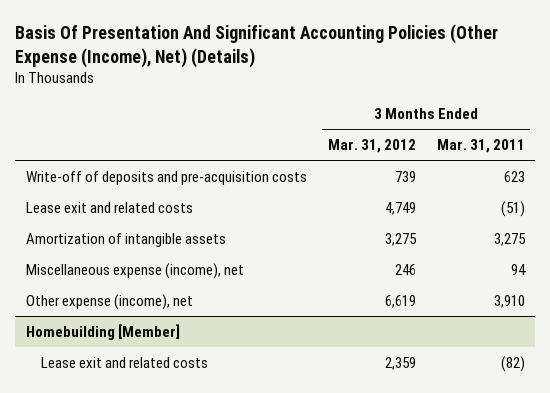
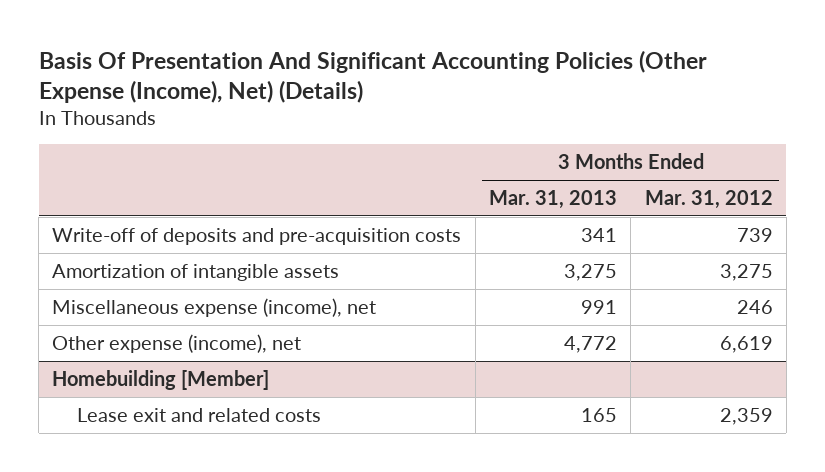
[436,139,525,154] Mar. 31, 2011 -> none
none -> [489,190,618,210] Mar. 31, 2013
[25,201,193,213] Lease exit and related costs -> none

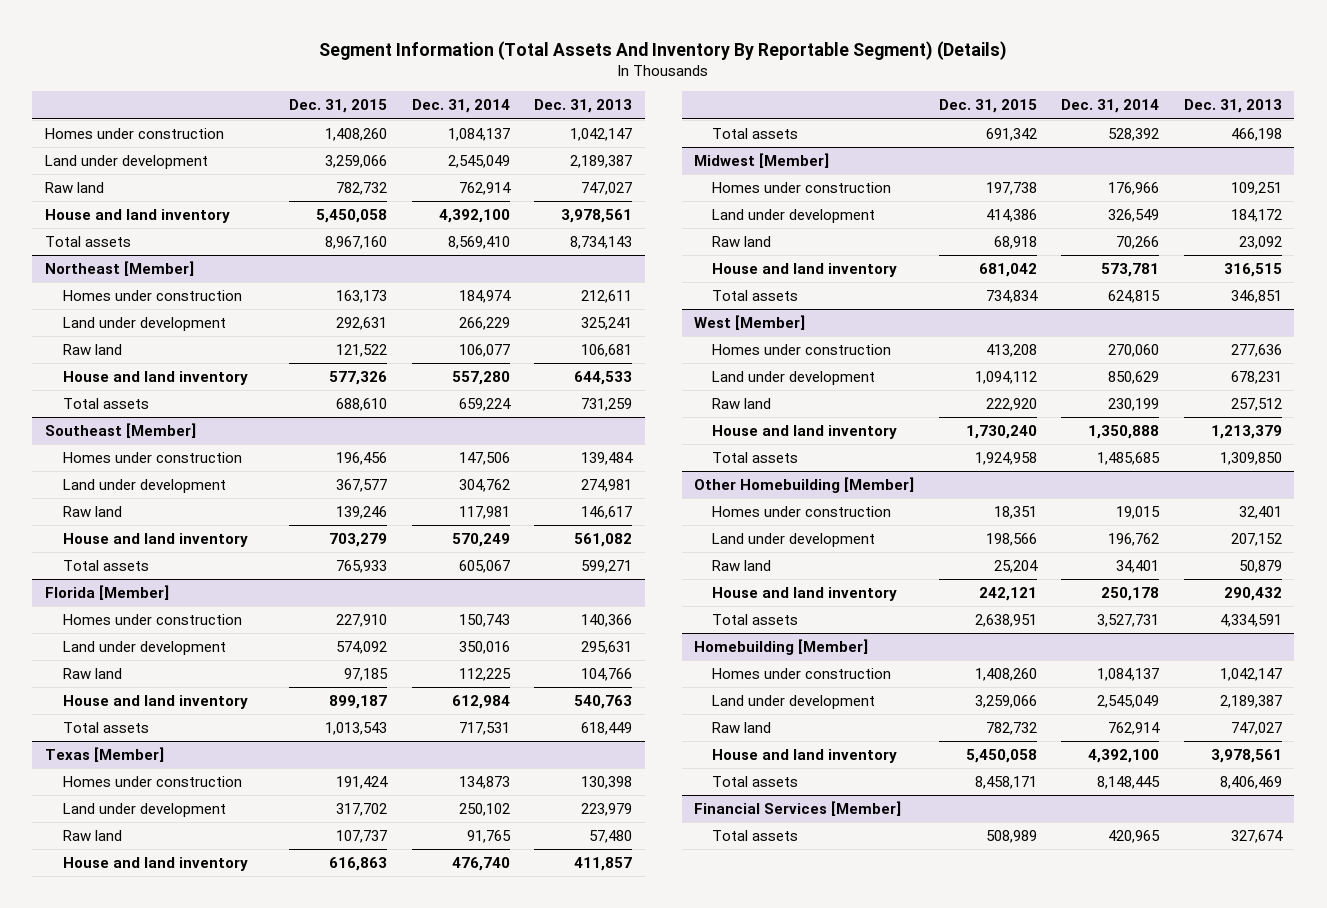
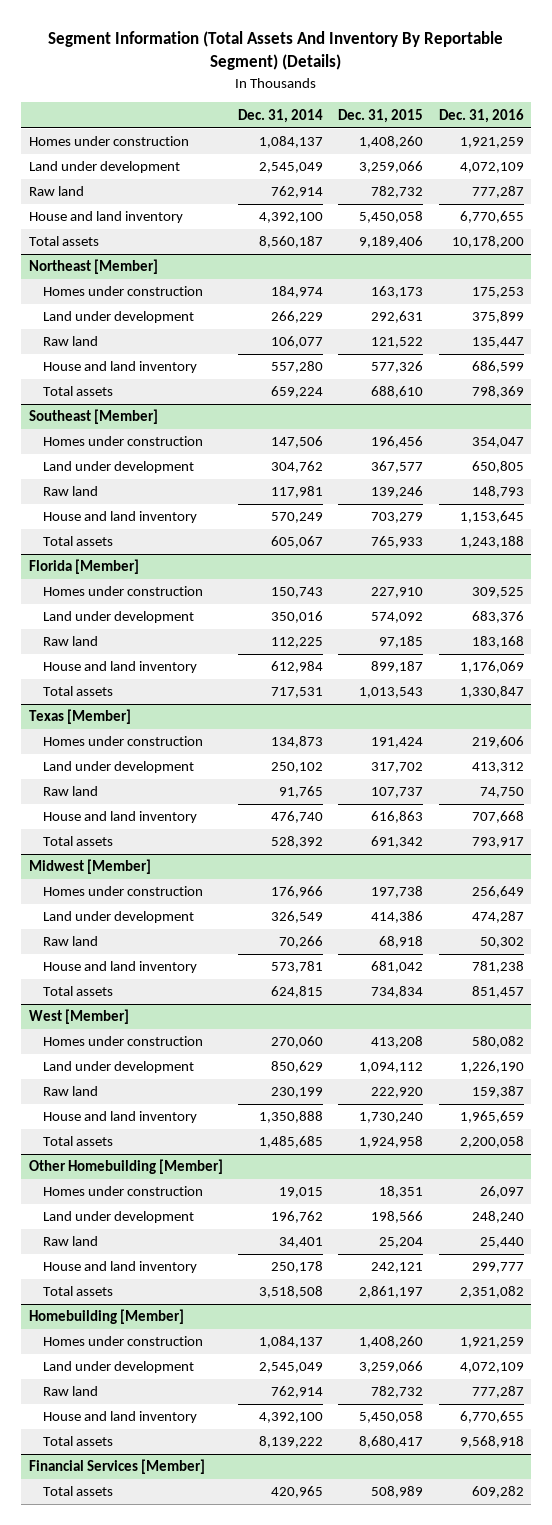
[534,99,633,114] Dec. 31, 2013 -> none
none -> [438,108,524,123] Dec. 31, 2016
[325,236,388,250] 8,967,160 -> [359,236,424,249] 9,189,406
[447,236,510,250] 8,569,410 -> [258,236,323,249] 8,560,187
[974,614,1037,628] 2,638,951 -> [359,1286,424,1299] 2,861,197
[1097,614,1160,628] 3,527,731 -> [258,1286,323,1299] 3,518,508
[974,776,1037,790] 8,458,171 -> [359,1436,424,1449] 8,680,417
[1097,776,1161,790] 8,148,445 -> [258,1436,323,1449] 8,139,222

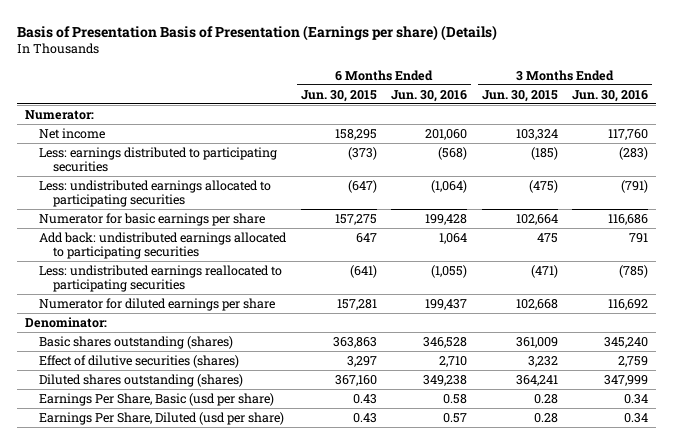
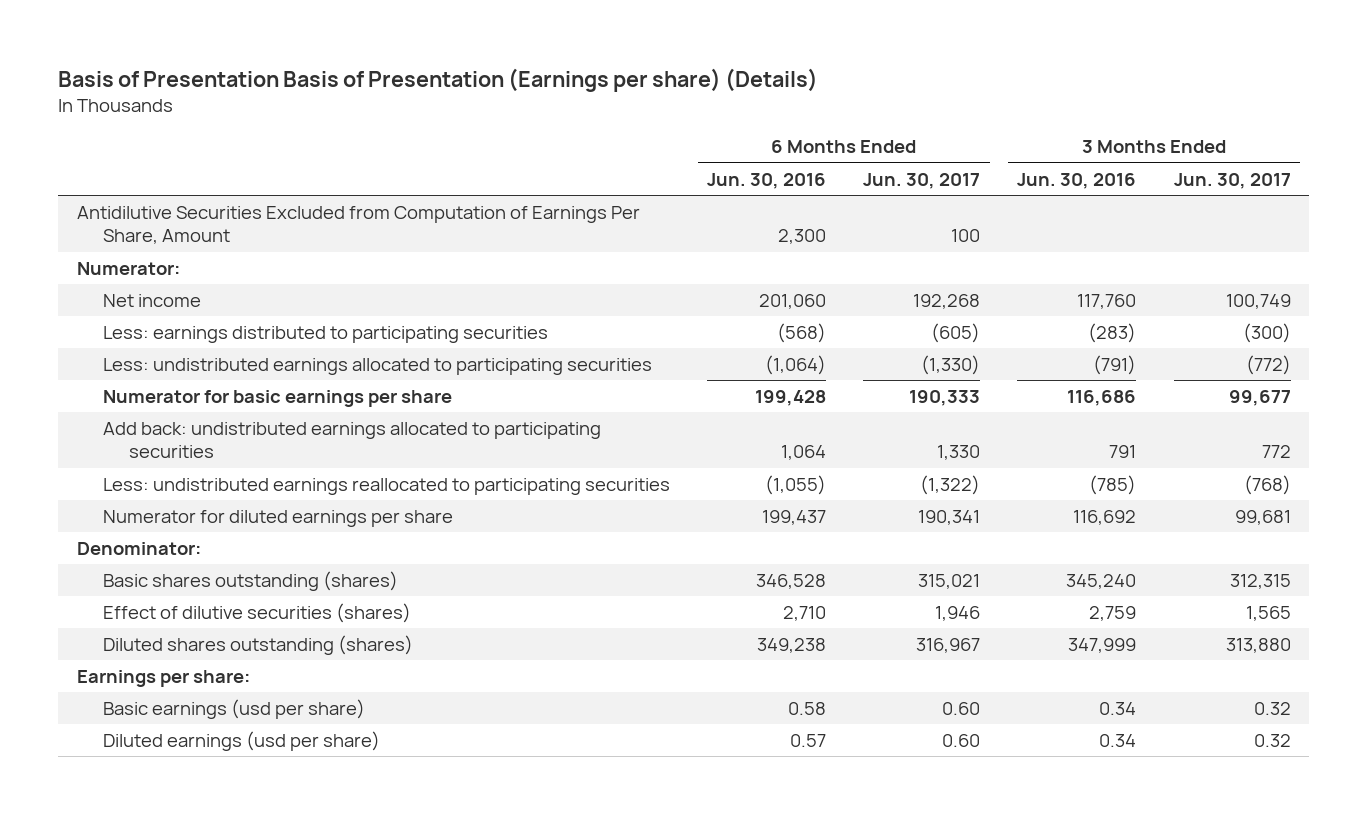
[300,89,377,102] Jun. 30, 2015 -> none
[481,89,558,102] Jun. 30, 2015 -> none
none -> [863,172,981,189] Jun. 30, 2017
none -> [1173,172,1291,189] Jun. 30, 2017
none -> [76,205,640,245] Antidilutive Securities Excluded from Computation of Earnings Per Share, Amount
none -> [76,669,250,687] Earnings per share:
[38,392,274,406] Earnings Per Share, Basic (usd per share) -> [102,698,365,719] Basic earnings (usd per share)
[38,411,284,425] Earnings Per Share, Diluted (usd per share) -> [102,730,380,751] Diluted earnings (usd per share)

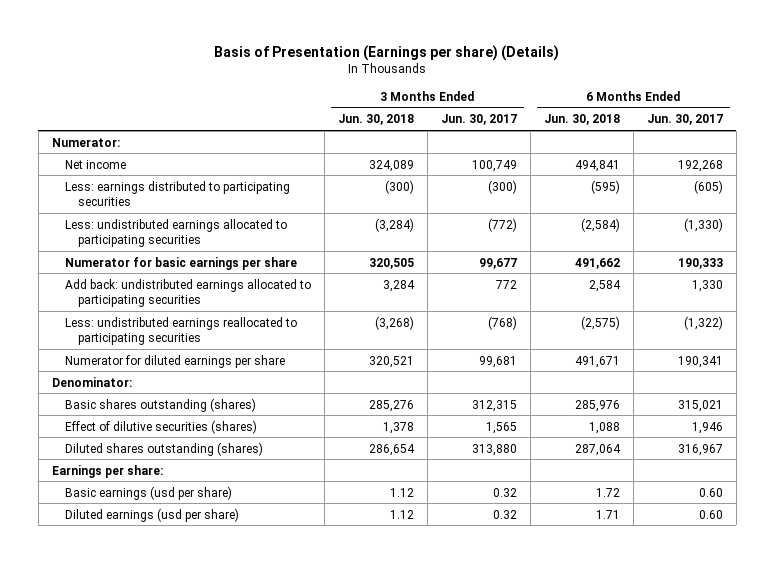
[58,67,819,92] Basis of Presentation Basis of Presentation (Earnings per share) (Details) -> [214,44,560,61] Basis of Presentation (Earnings per share) (Details)
[706,172,826,189] Jun. 30, 2016 -> none
[1017,172,1137,189] Jun. 30, 2016 -> none
none -> [337,114,414,126] Jun. 30, 2018
none -> [543,114,620,126] Jun. 30, 2018
[76,205,640,245] Antidilutive Securities Excluded from Computation of Earnings Per Share, Amount -> none

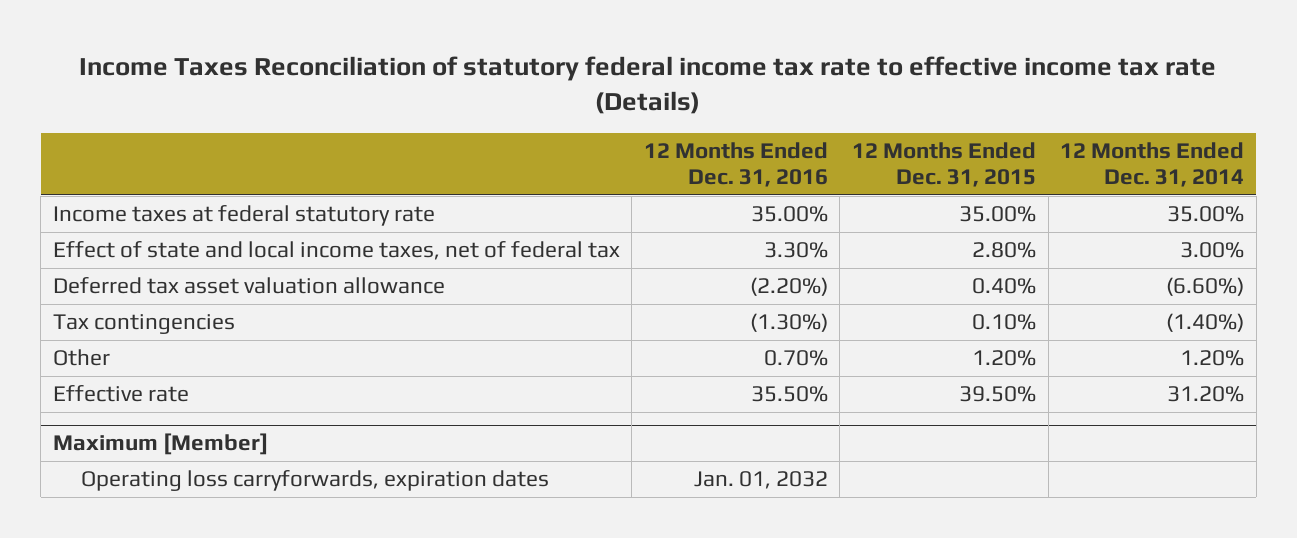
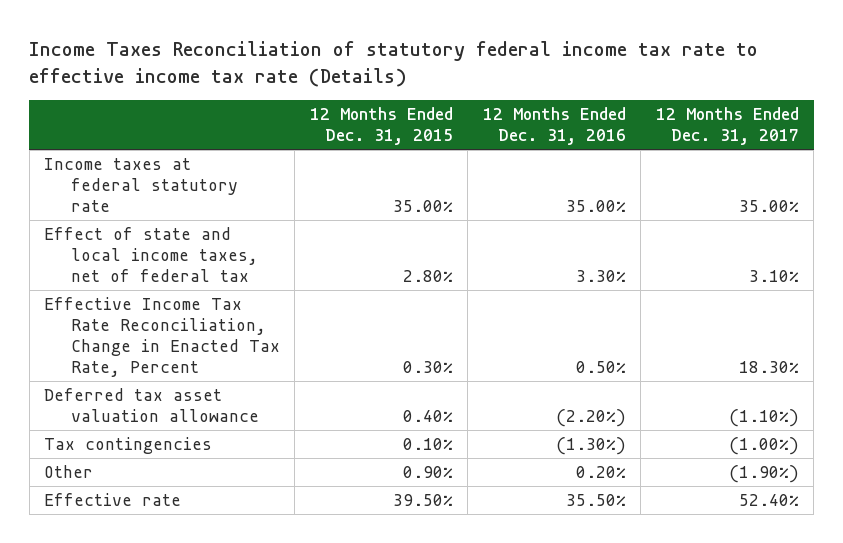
[1060,141,1245,187] 12 Months Ended Dec. 31, 2014 -> none
none -> [655,107,799,146] 12 Months Ended Dec. 31, 2017
none -> [44,296,280,378] Effective Income Tax Rate Reconciliation, Change in Enacted Tax Rate, Percent
[763,350,828,367] 0.70% -> [575,465,626,478] 0.20%
[971,350,1036,367] 1.20% -> [402,465,453,478] 0.90%
[52,433,268,456] Maximum [Member] -> none
[80,470,549,492] Operating loss carryforwards, expiration dates -> none

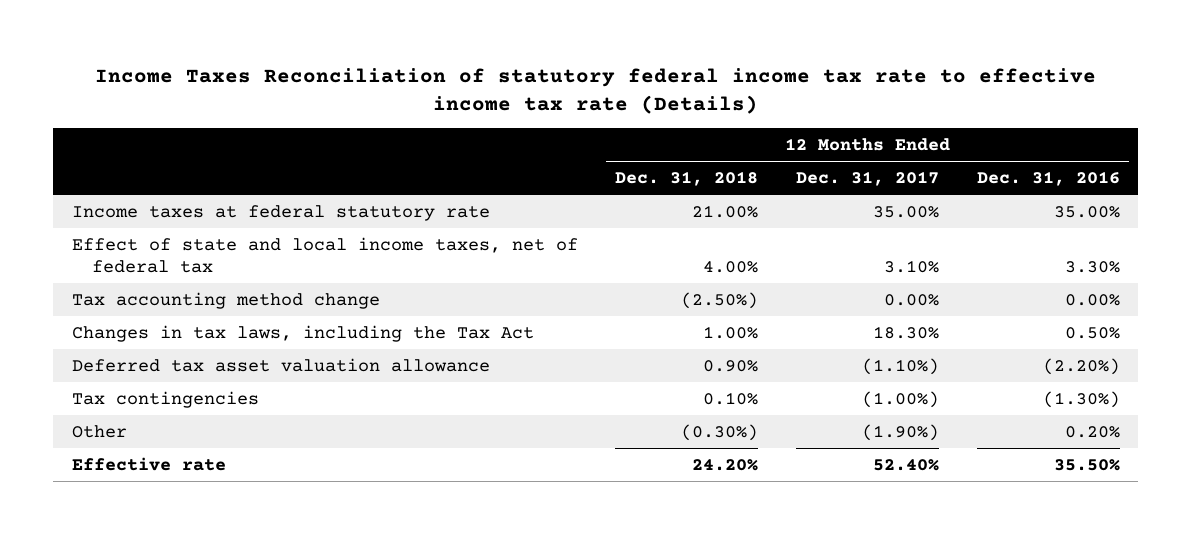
[309,107,453,146] 12 Months Ended Dec. 31, 2015 -> none
none -> [615,171,759,187] Dec. 31, 2018
none -> [71,291,380,309] Tax accounting method change
[44,296,280,378] Effective Income Tax Rate Reconciliation, Change in Enacted Tax Rate, Percent -> [71,324,534,342] Changes in tax laws, including the Tax Act

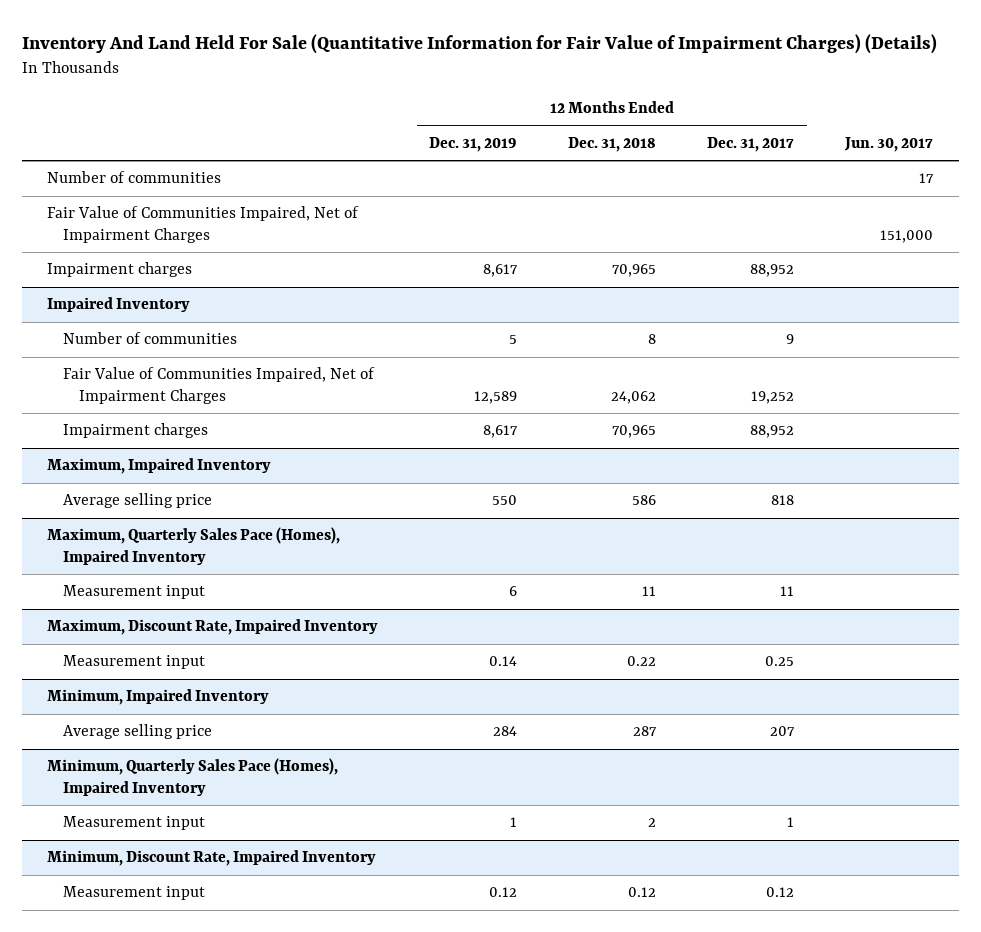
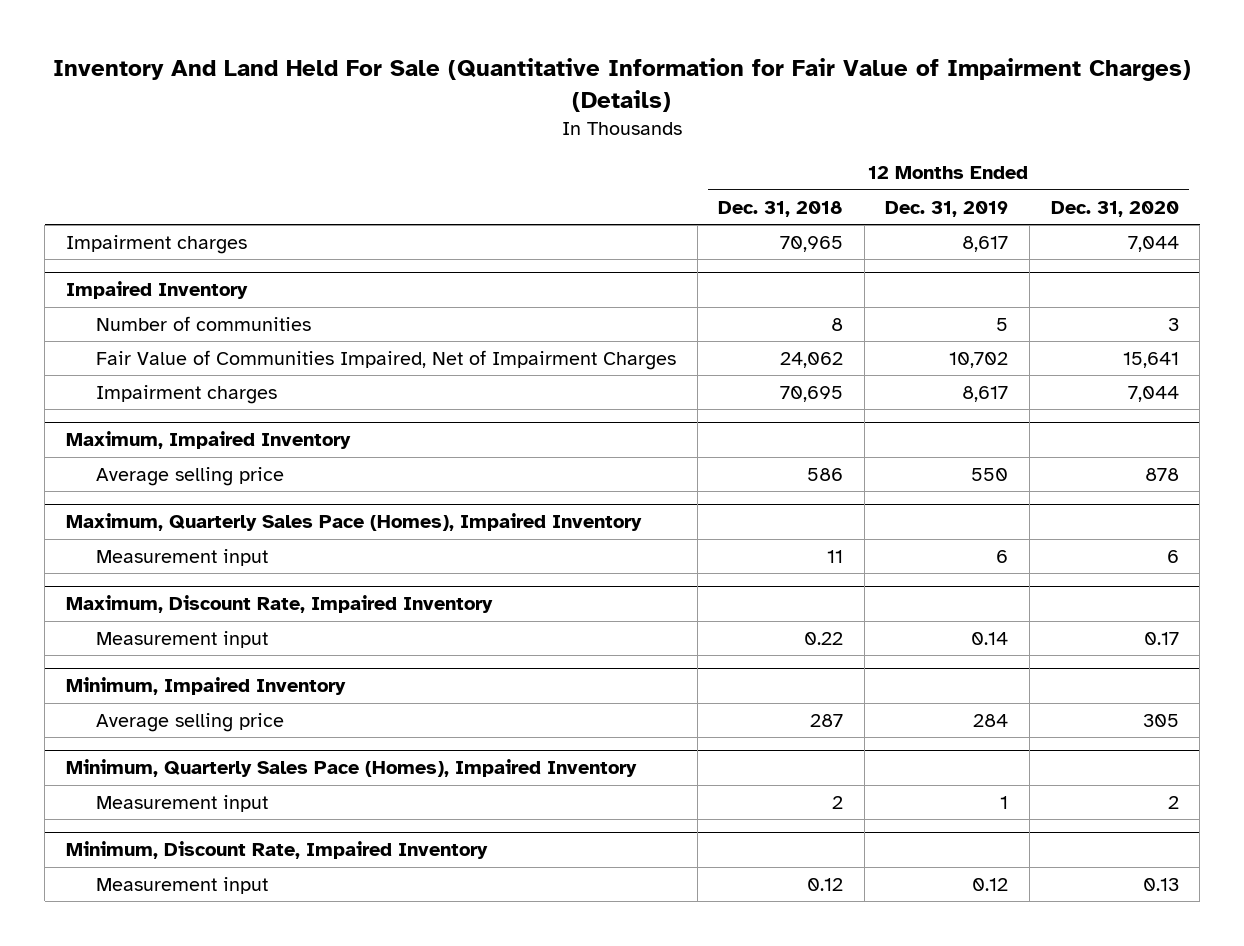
[707,136,795,152] Dec. 31, 2017 -> none
[844,136,934,152] Jun. 30, 2017 -> none
none -> [1050,200,1179,217] Dec. 31, 2020
[47,171,222,184] Number of communities -> none
[47,206,360,244] Fair Value of Communities Impaired, Net of Impairment Charges -> none
[474,391,518,405] 12,589 -> [949,352,1009,369] 10,702
[612,425,657,439] 70,965 -> [780,386,844,403] 70,695

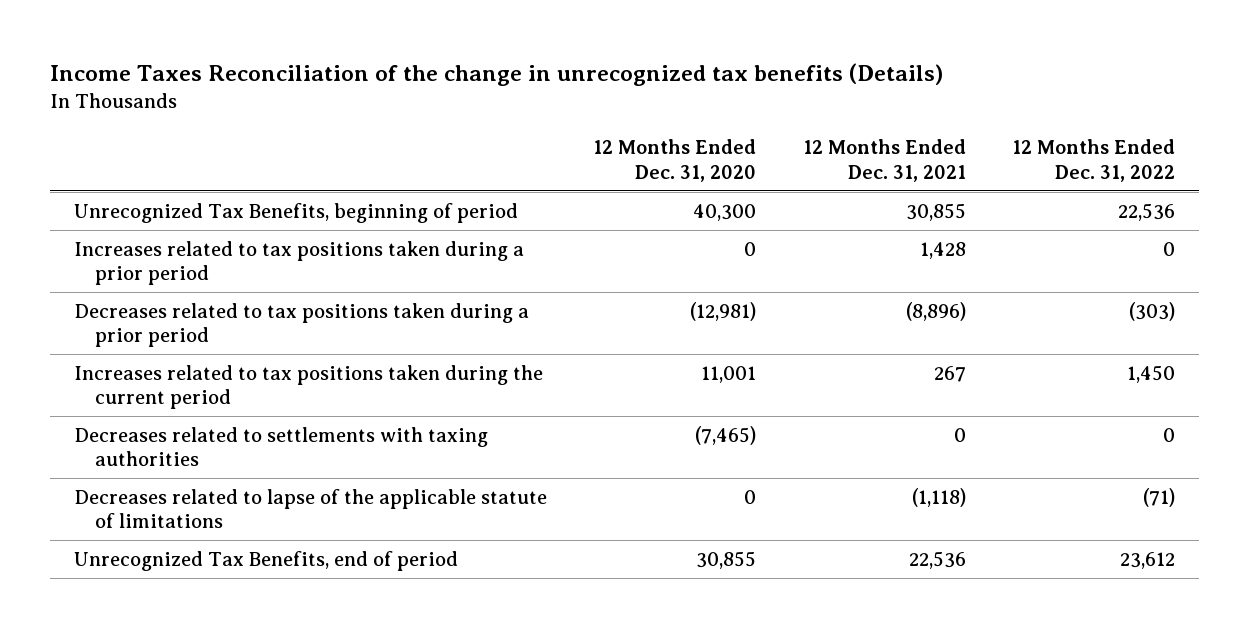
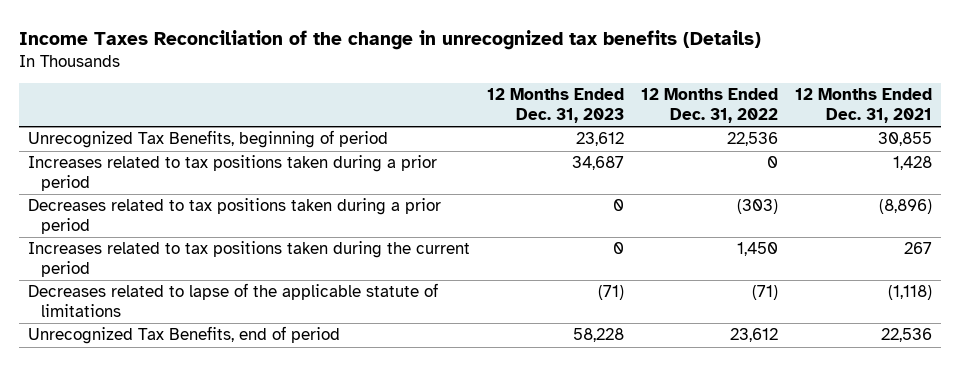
[593,139,757,182] 12 Months Ended Dec. 31, 2020 -> none
none -> [487,88,625,123] 12 Months Ended Dec. 31, 2023
[73,426,488,467] Decreases related to settlements with taxing authorities -> none

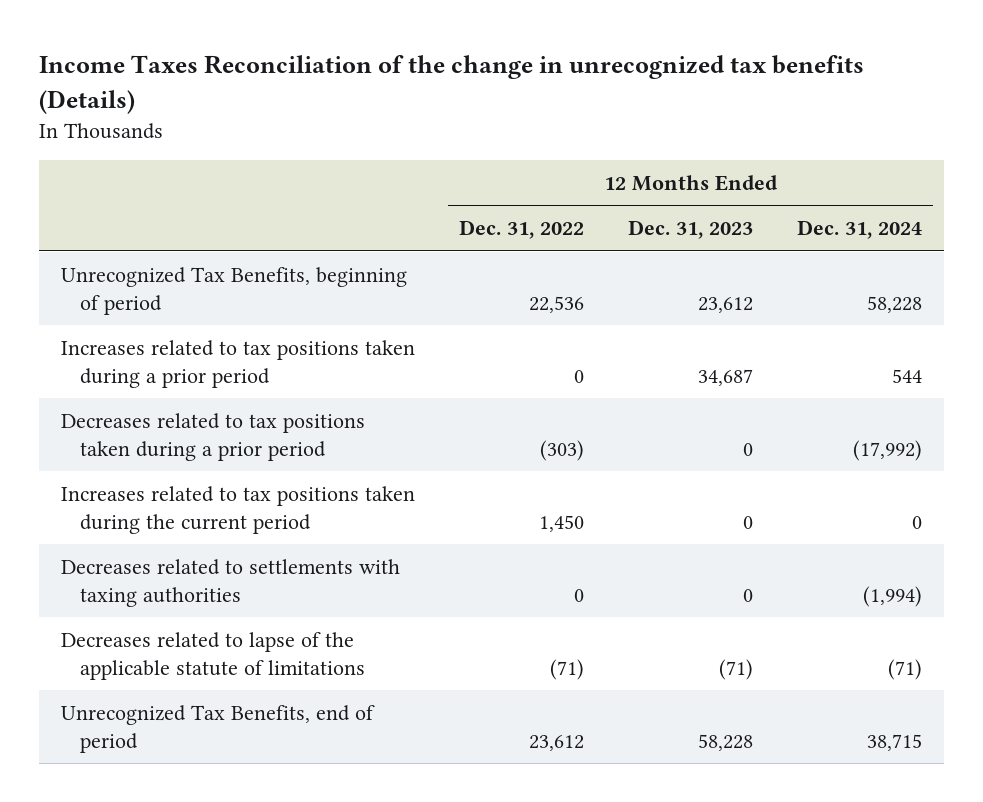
[795,88,933,123] 12 Months Ended Dec. 31, 2021 -> none
none -> [797,220,923,240] Dec. 31, 2024
none -> [60,558,400,607] Decreases related to settlements with taxing authorities

